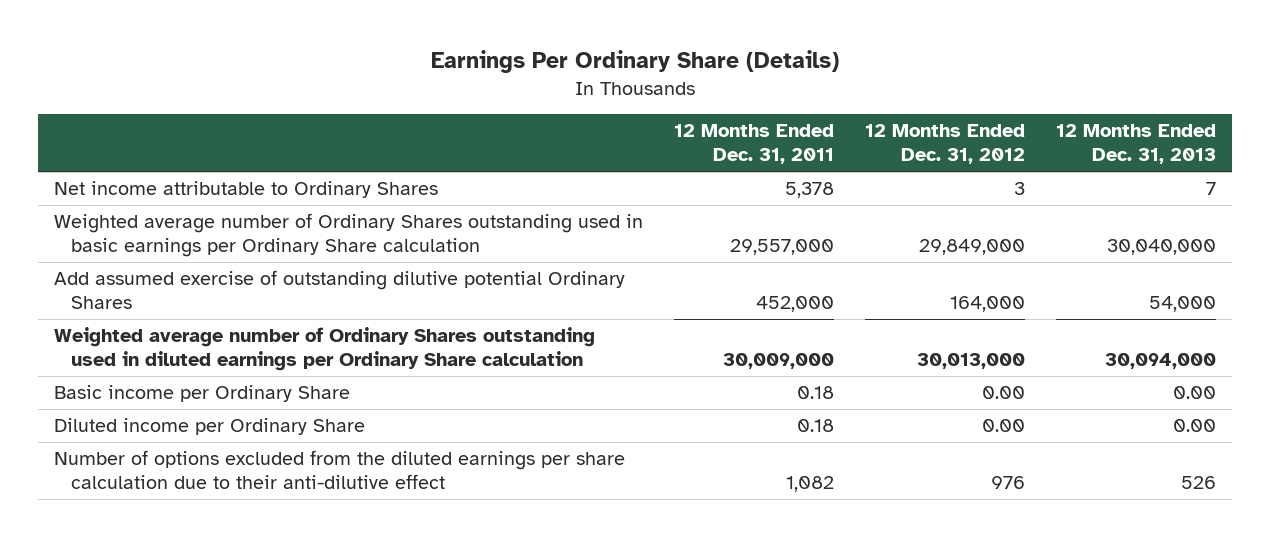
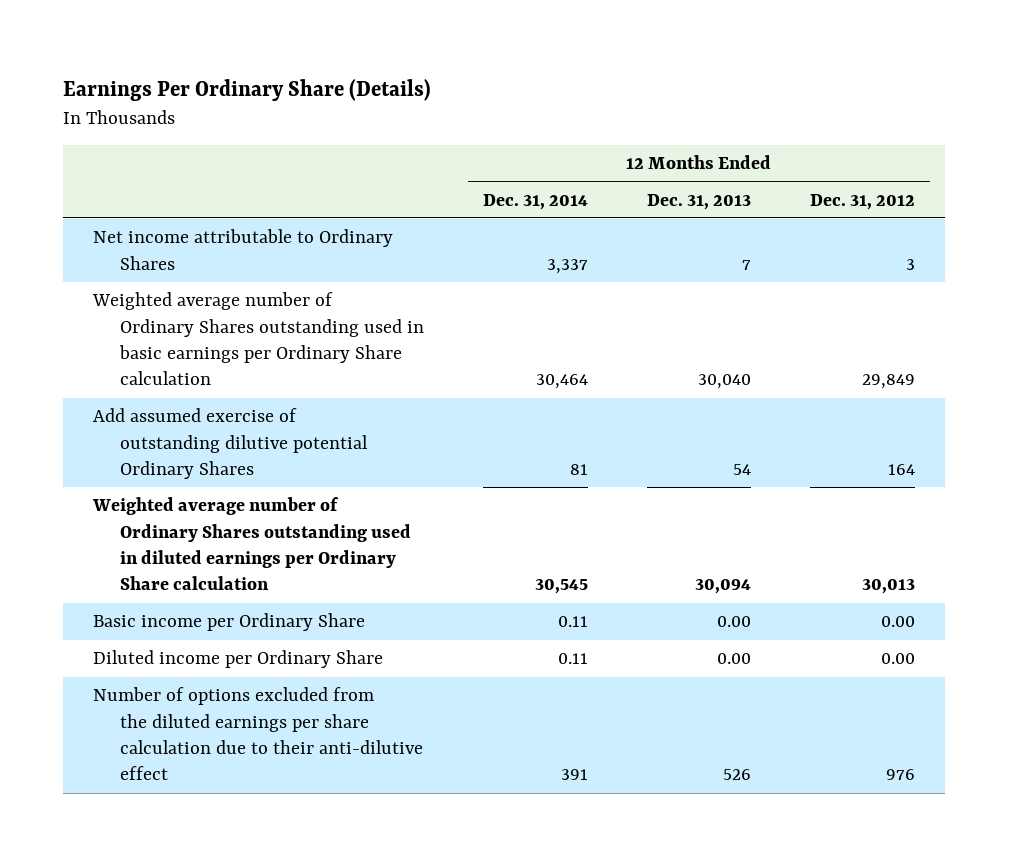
[673,124,834,165] 12 Months Ended Dec. 31, 2011 -> none
none -> [482,193,588,210] Dec. 31, 2014
[919,238,1026,255] 29,849,000 -> [862,374,916,390] 29,849
[1107,238,1217,255] 30,040,000 -> [698,374,752,390] 30,040
[950,295,1026,312] 164,000 -> [888,463,916,475] 164
[1149,295,1217,312] 54,000 -> [733,463,752,475] 54
[917,352,1026,369] 30,013,000 -> [862,579,916,595] 30,013
[1105,352,1217,369] 30,094,000 -> [695,579,752,595] 30,094

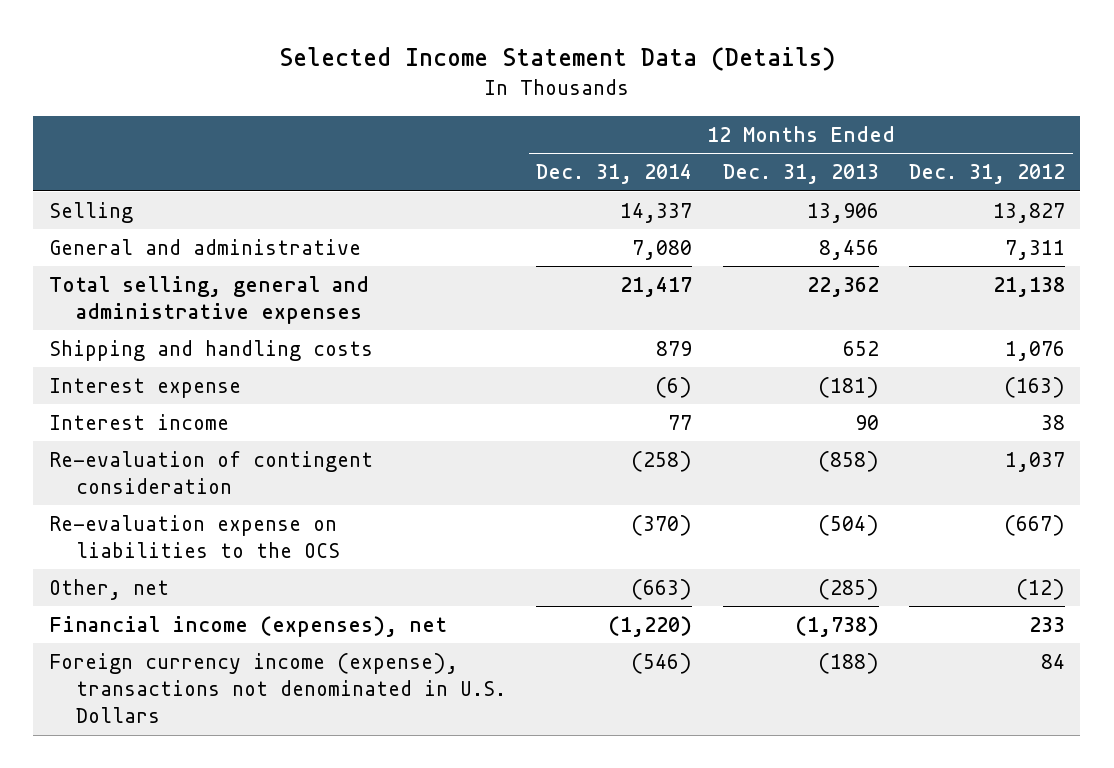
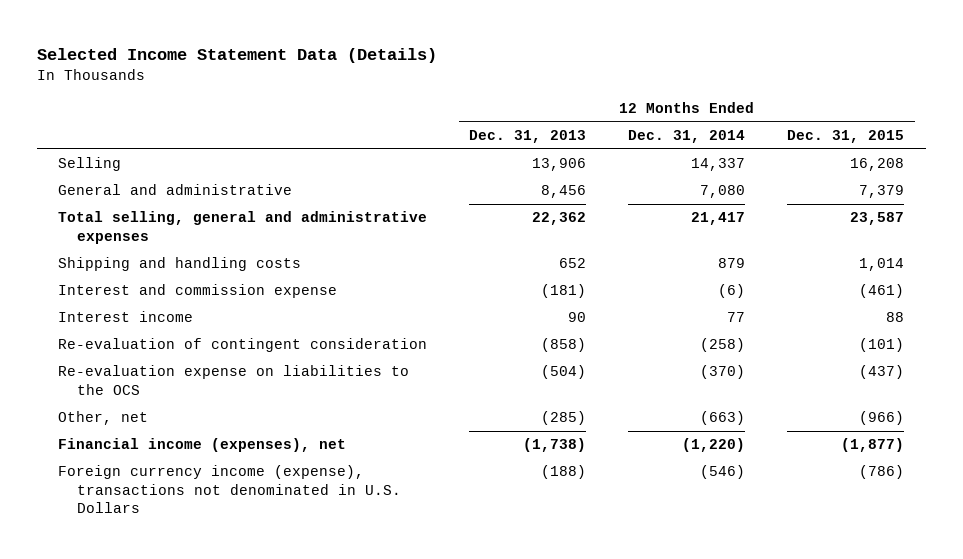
[909,164,1066,185] Dec. 31, 2012 -> none
none -> [787,129,905,143] Dec. 31, 2015
[48,377,241,398] Interest expense -> [58,284,338,299] Interest and commission expense

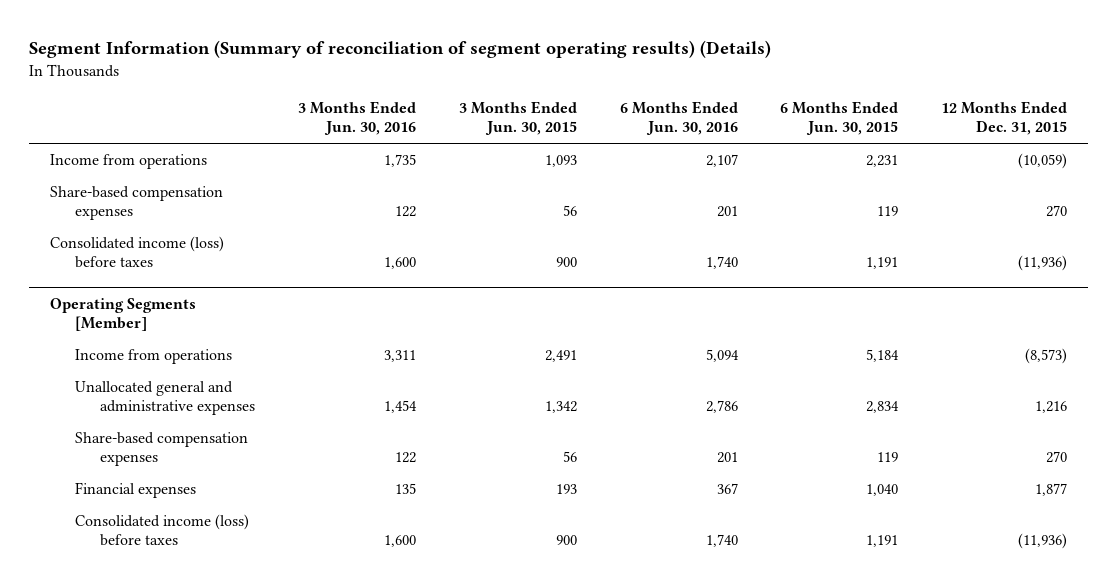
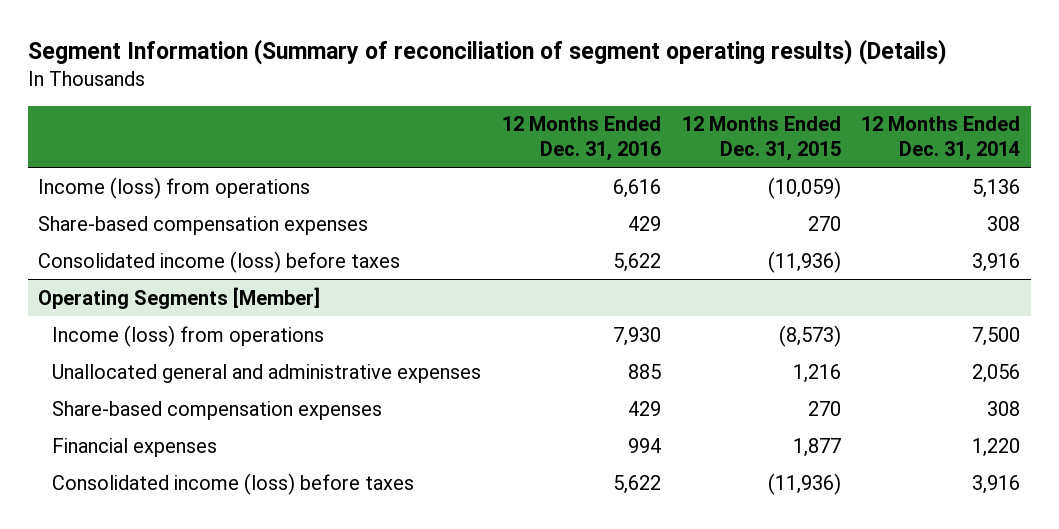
[298,101,417,136] 3 Months Ended Jun. 30, 2016 -> none
[458,101,577,136] 3 Months Ended Jun. 30, 2015 -> none
[619,101,738,136] 6 Months Ended Jun. 30, 2016 -> none
[780,101,899,136] 6 Months Ended Jun. 30, 2015 -> none
none -> [501,116,661,161] 12 Months Ended Dec. 31, 2016
none -> [861,116,1021,161] 12 Months Ended Dec. 31, 2014
[50,154,208,170] Income from operations -> [38,176,311,199] Income (loss) from operations
[75,349,233,365] Income from operations -> [52,324,325,347] Income (loss) from operations

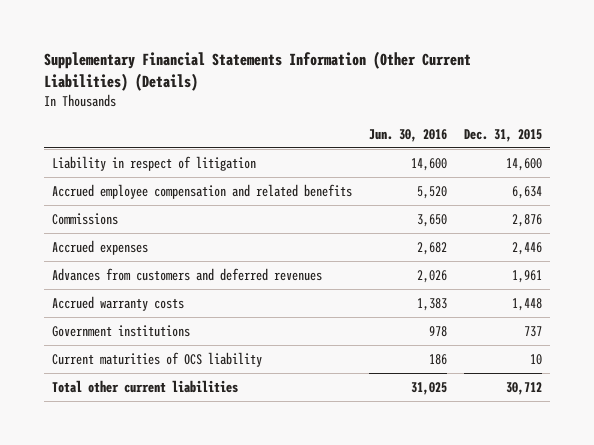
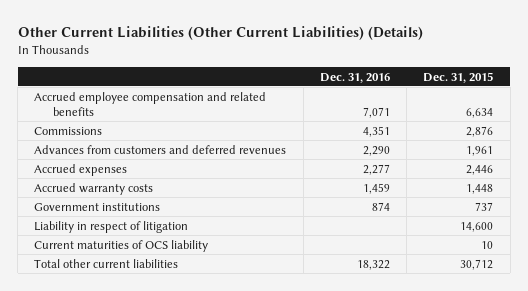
[43,51,471,92] Supplementary Financial Statements Information (Other Current Liabilities) (Details) -> [17,26,423,41] Other Current Liabilities (Other Current Liabilities) (Details)
[368,128,447,142] Jun. 30, 2016 -> none
none -> [319,72,390,83] Dec. 31, 2016
[52,239,149,255] Accrued expenses -> [34,163,128,176] Accrued expenses
[52,155,257,171] Liability in respect of litigation -> [34,220,189,233] Liability in respect of litigation

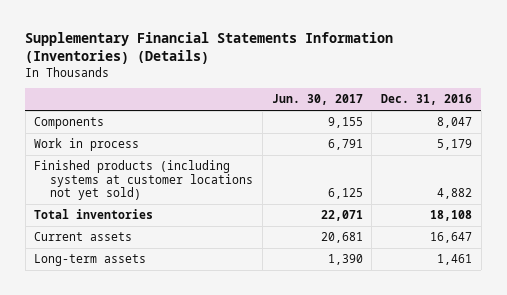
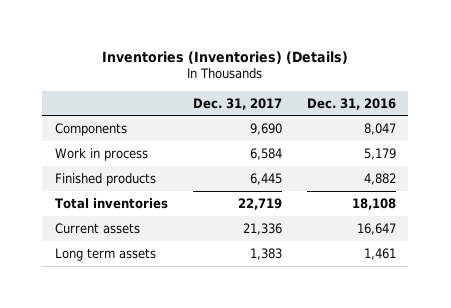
[25,32,394,65] Supplementary Financial Statements Information (Inventories) (Details) -> [102,50,349,64] Inventories (Inventories) (Details)
[271,94,363,106] Jun. 30, 2017 -> none
none -> [192,97,282,110] Dec. 31, 2017
[34,160,254,200] Finished products (including systems at customer locations not yet sold) -> [54,172,156,186] Finished products
[34,254,147,267] Long-term assets -> [54,247,156,261] Long term assets

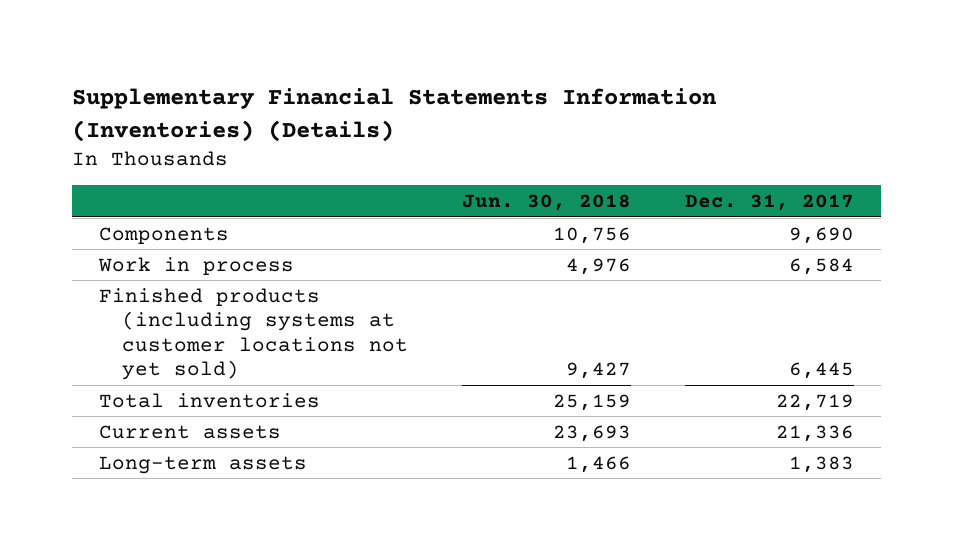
[102,50,349,64] Inventories (Inventories) (Details) -> [71,88,717,142] Supplementary Financial Statements Information (Inventories) (Details)
[306,97,396,110] Dec. 31, 2016 -> none
none -> [461,194,631,212] Jun. 30, 2018
[54,172,156,186] Finished products -> [98,287,409,381] Finished products (including systems at customer locations not yet sold)
[54,247,156,261] Long term assets -> [98,455,307,474] Long-term assets

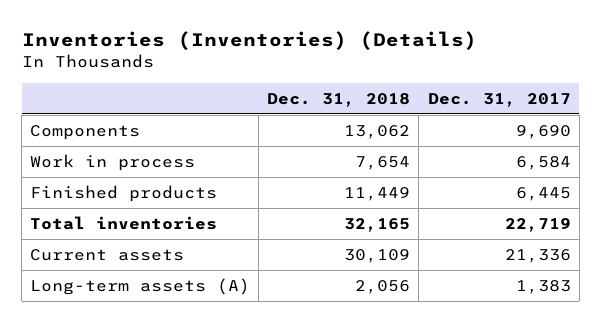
[71,88,717,142] Supplementary Financial Statements Information (Inventories) (Details) -> [21,30,477,50] Inventories (Inventories) (Details)
[461,194,631,212] Jun. 30, 2018 -> none
none -> [267,92,411,107] Dec. 31, 2018
[98,287,409,381] Finished products (including systems at customer locations not yet sold) -> [30,184,218,202] Finished products
[98,455,307,474] Long-term assets -> [30,277,251,295] Long-term assets (A)

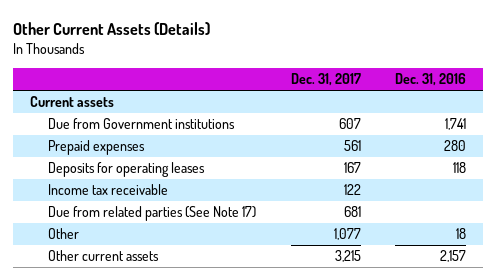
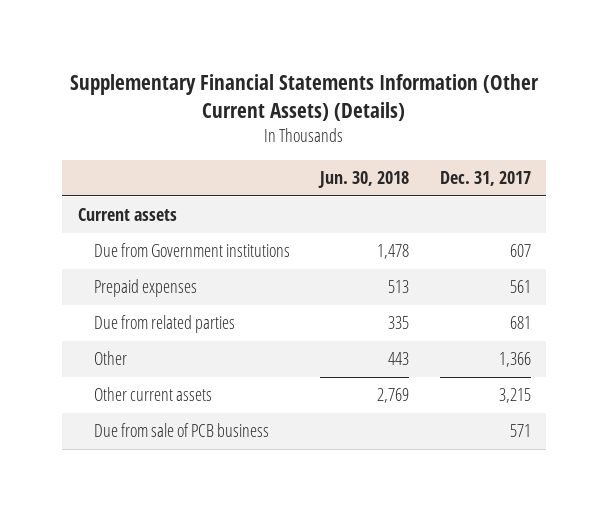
[13,21,211,35] Other Current Assets (Details) -> [70,74,540,121] Supplementary Financial Statements Information (Other Current Assets) (Details)
[394,72,466,86] Dec. 31, 2016 -> none
none -> [318,171,410,189] Jun. 30, 2018
[48,162,206,178] Deposits for operating leases -> none
[48,184,169,196] Income tax receivable -> none
[48,206,257,222] Due from related parties (See Note 17) -> [93,315,235,334] Due from related parties
[333,228,361,241] 1,077 -> [499,352,532,368] 1,366
none -> [93,423,269,438] Due from sale of PCB business

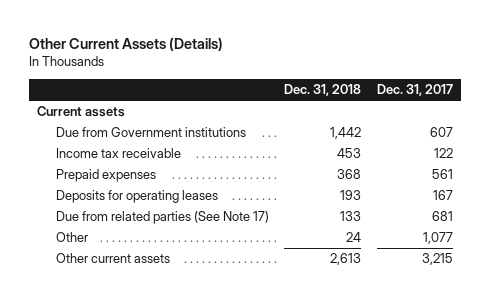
[70,74,540,121] Supplementary Financial Statements Information (Other Current Assets) (Details) -> [28,36,223,51] Other Current Assets (Details)
[318,171,410,189] Jun. 30, 2018 -> none
none -> [284,83,362,96] Dec. 31, 2018
none -> [55,148,181,159] Income tax receivable
none -> [55,190,218,204] Deposits for operating leases
[93,315,235,334] Due from related parties -> [55,211,269,225] Due from related parties (See Note 17)
[499,352,532,368] 1,366 -> [422,232,453,245] 1,077
[93,423,269,438] Due from sale of PCB business -> none

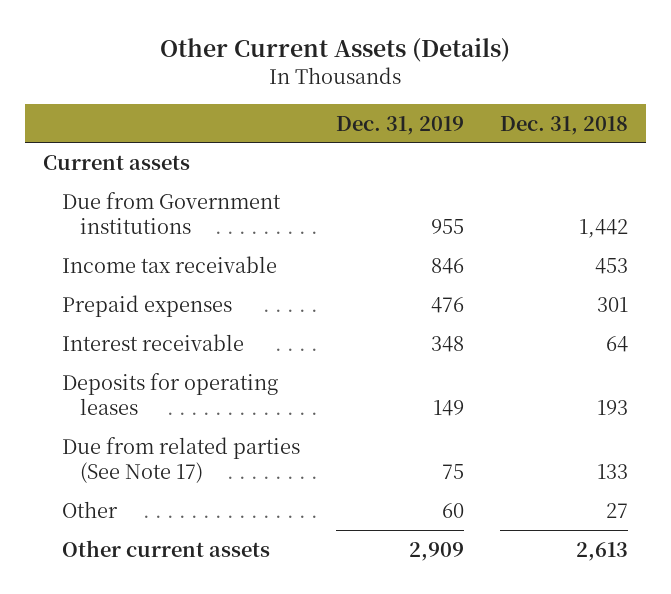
[376,83,453,96] Dec. 31, 2017 -> none
none -> [335,115,464,135] Dec. 31, 2019
[337,169,362,180] 368 -> [596,296,628,312] 301
none -> [61,333,244,351] Interest receivable
[346,232,362,243] 24 -> [605,502,628,518] 27

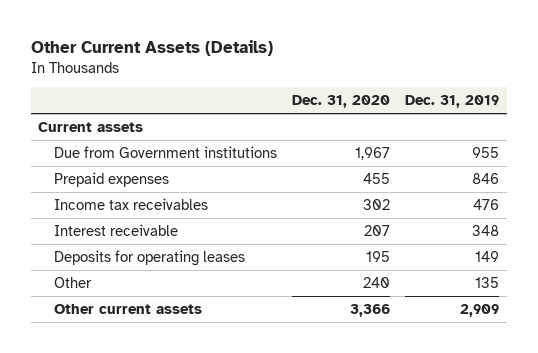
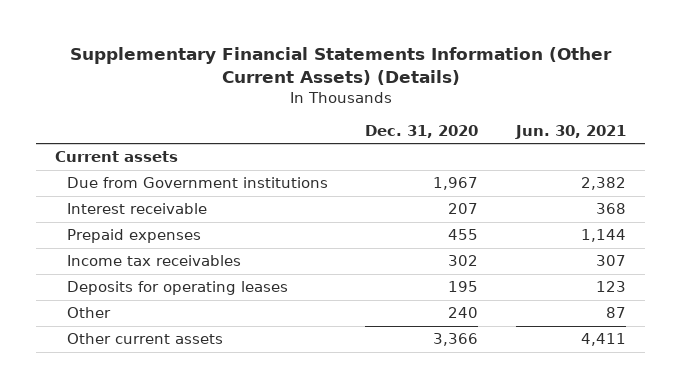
[30,40,273,57] Other Current Assets (Details) -> [69,46,612,85] Supplementary Financial Statements Information (Other Current Assets) (Details)
[405,95,500,109] Dec. 31, 2019 -> none
none -> [515,124,627,139] Jun. 30, 2021
[54,223,179,236] Interest receivable -> [66,203,207,215] Interest receivable

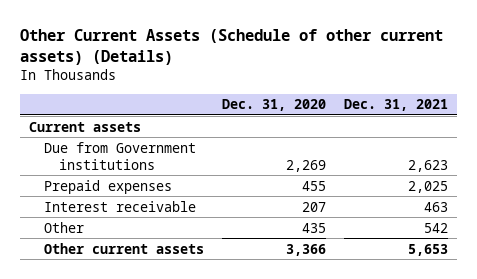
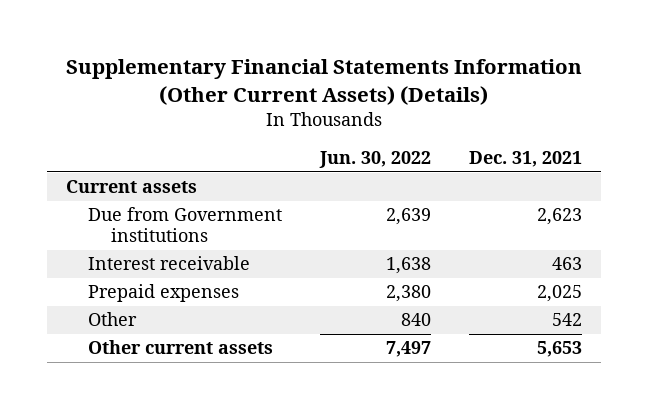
[20,29,444,66] Other Current Assets (Schedule of other current assets) (Details) -> [66,59,583,105] Supplementary Financial Statements Information (Other Current Assets) (Details)
[221,99,326,112] Dec. 31, 2020 -> none
none -> [319,151,432,169] Jun. 30, 2022
[44,179,173,194] Prepaid expenses -> [88,284,240,303] Prepaid expenses

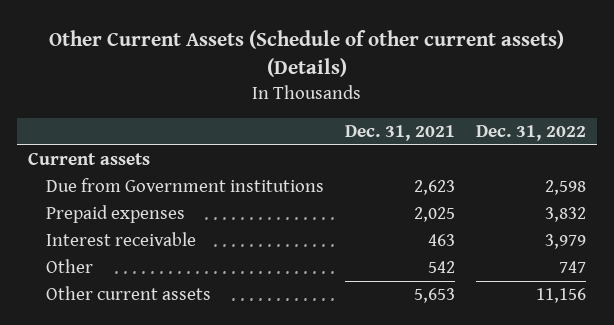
[66,59,583,105] Supplementary Financial Statements Information (Other Current Assets) (Details) -> [49,29,565,78] Other Current Assets (Schedule of other current assets) (Details)
[319,151,432,169] Jun. 30, 2022 -> none
none -> [476,124,587,141] Dec. 31, 2022
[88,256,251,271] Interest receivable -> [46,232,197,247] Interest receivable

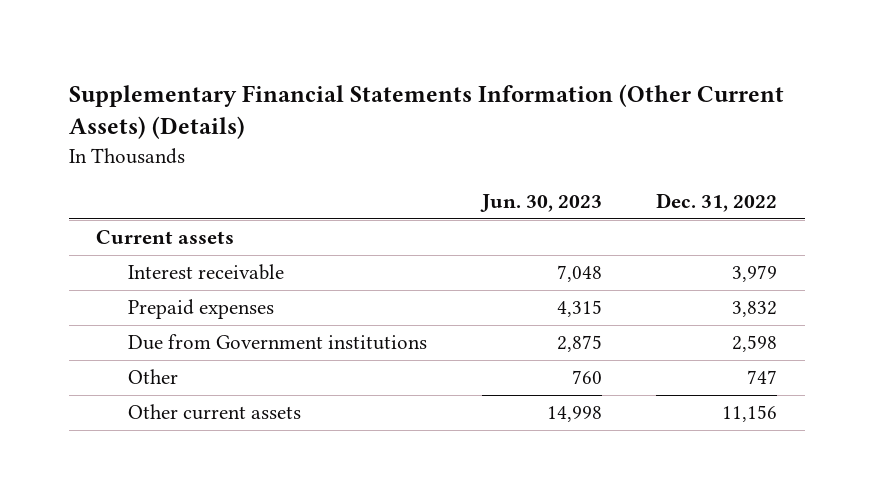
[49,29,565,78] Other Current Assets (Schedule of other current assets) (Details) -> [68,83,784,140] Supplementary Financial Statements Information (Other Current Assets) (Details)
[345,124,456,141] Dec. 31, 2021 -> none
none -> [479,193,602,212] Jun. 30, 2023
[46,205,186,224] Prepaid expenses -> [127,299,274,320] Prepaid expenses
[46,178,325,193] Due from Government institutions -> [127,334,427,351] Due from Government institutions

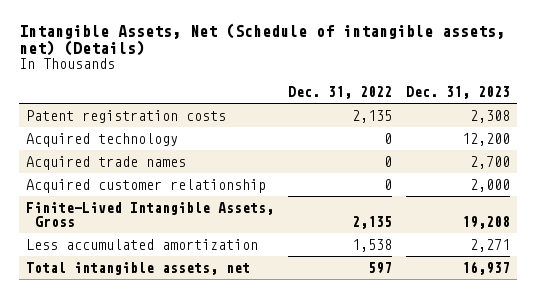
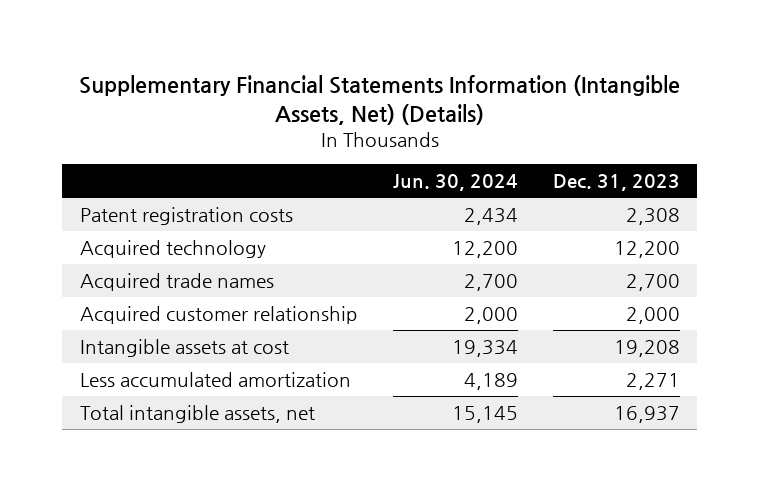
[19,22,506,57] Intangible Assets, Net (Schedule of intangible assets, net) (Details) -> [78,74,680,125] Supplementary Financial Statements Information (Intangible Assets, Net) (Details)
[287,86,392,100] Dec. 31, 2022 -> none
none -> [392,174,518,192] Jun. 30, 2024
[26,201,275,228] Finite-Lived Intangible Assets, Gross -> [79,338,289,357] Intangible assets at cost

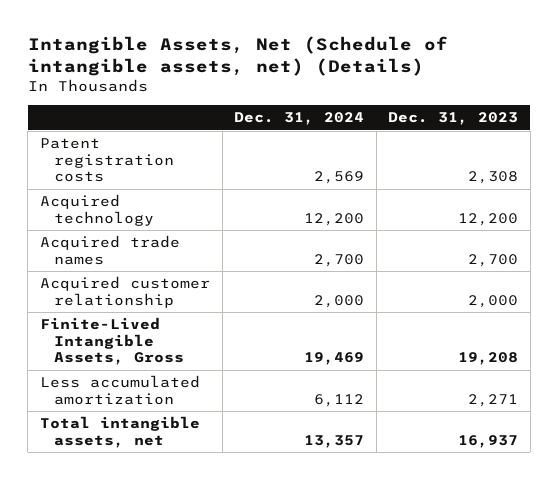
[78,74,680,125] Supplementary Financial Statements Information (Intangible Assets, Net) (Details) -> [27,35,448,76] Intangible Assets, Net (Schedule of intangible assets, net) (Details)
[392,174,518,192] Jun. 30, 2024 -> none
none -> [234,112,365,126] Dec. 31, 2024
[79,338,289,357] Intangible assets at cost -> [40,317,185,366] Finite-Lived Intangible Assets, Gross

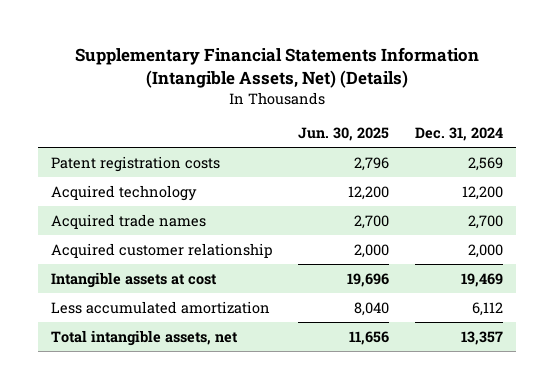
[27,35,448,76] Intangible Assets, Net (Schedule of intangible assets, net) (Details) -> [75,46,480,88] Supplementary Financial Statements Information (Intangible Assets, Net) (Details)
[388,112,519,126] Dec. 31, 2023 -> none
none -> [298,127,390,142] Jun. 30, 2025
[40,317,185,366] Finite-Lived Intangible Assets, Gross -> [51,271,218,288] Intangible assets at cost

